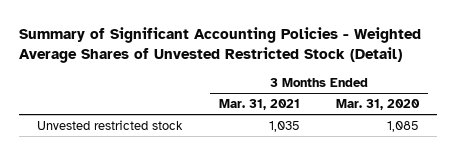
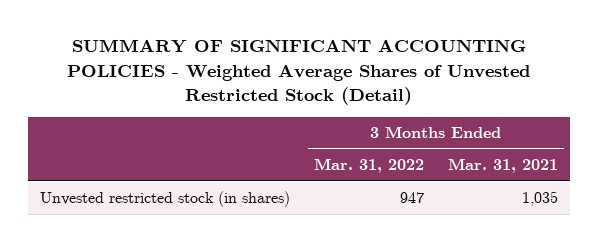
[19,27,422,63] Summary of Significant Accounting Policies - Weighted Average Shares of Unvested Restricted Stock (Detail) -> [67,39,531,106] SUMMARY OF SIGNIFICANT ACCOUNTING POLICIES - Weighted Average Shares of Unvested Restricted Stock (Detail)
[335,98,420,110] Mar. 31, 2020 -> none
none -> [314,158,425,174] Mar. 31, 2022
[37,119,184,130] Unvested restricted stock -> [40,191,291,208] Unvested restricted stock (in shares)

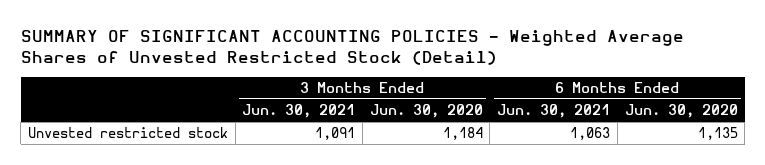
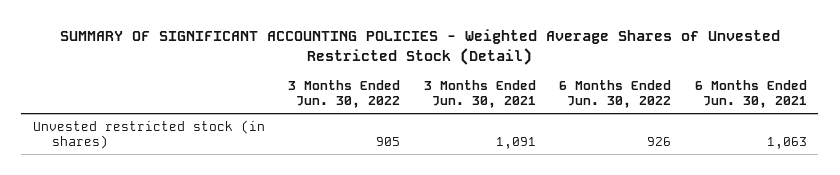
[369,104,483,119] Jun. 30, 2020 -> none
[624,104,738,119] Jun. 30, 2020 -> none
none -> [288,80,401,109] 3 Months Ended Jun. 30, 2022
none -> [559,80,672,109] 6 Months Ended Jun. 30, 2022
[27,127,228,139] Unvested restricted stock -> [32,119,265,149] Unvested restricted stock (in shares)

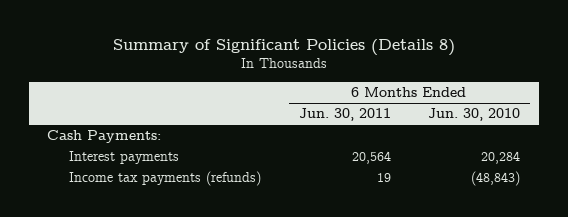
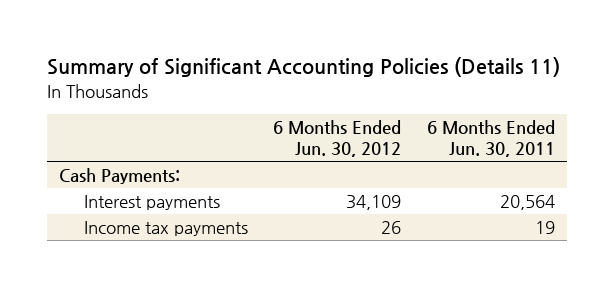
[112,38,455,56] Summary of Significant Policies (Details 8) -> [46,57,560,78] Summary of Significant Accounting Policies (Details 11)
[428,108,521,122] Jun. 30, 2010 -> none
none -> [273,119,402,158] 6 Months Ended Jun. 30, 2012
[69,171,262,187] Income tax payments (refunds) -> [84,221,249,237] Income tax payments

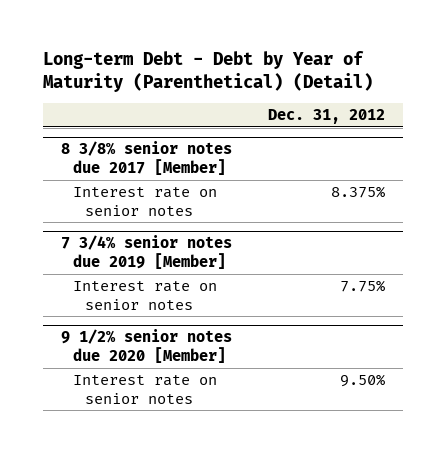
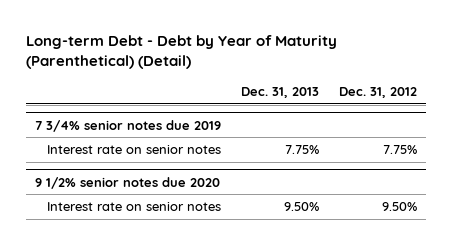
none -> [241,86,320,98] Dec. 31, 2013
[60,141,232,175] 8 3/8% senior notes due 2017 [Member] -> none
[72,186,217,216] Interest rate on senior notes -> none
[60,235,232,269] 7 3/4% senior notes due 2019 [Member] -> [35,119,222,132] 7 3/4% senior notes due 2019
[60,329,232,363] 9 1/2% senior notes due 2020 [Member] -> [35,176,221,189] 9 1/2% senior notes due 2020

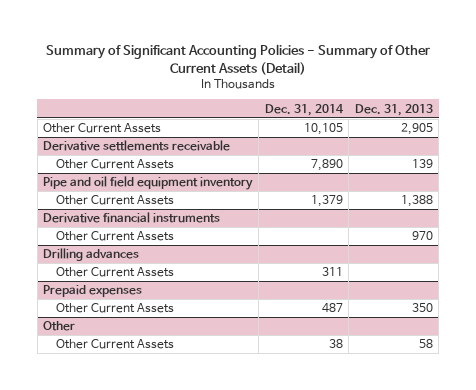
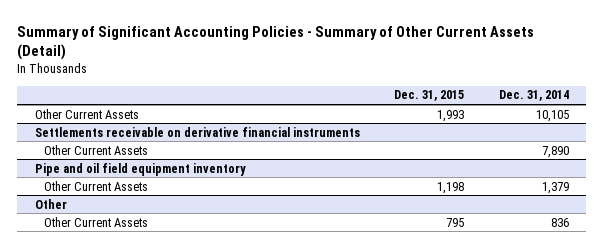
[354,103,433,116] Dec. 31, 2013 -> none
none -> [394,90,465,102] Dec. 31, 2015
[43,140,231,152] Derivative settlements receivable -> [34,126,360,137] Settlements receivable on derivative financial instruments
[43,212,221,224] Derivative financial instruments -> none
[56,231,175,242] Other Current Assets -> none
[43,248,140,262] Drilling advances -> none
[56,267,175,278] Other Current Assets -> none
[43,285,143,298] Prepaid expenses -> none
[56,303,175,314] Other Current Assets -> none
[328,339,343,349] 38 -> [550,217,569,227] 836

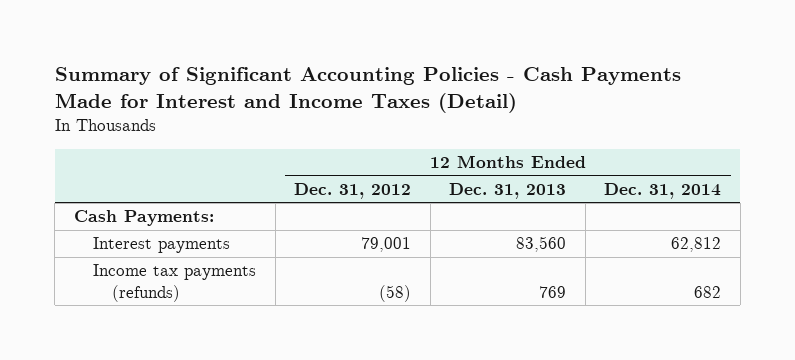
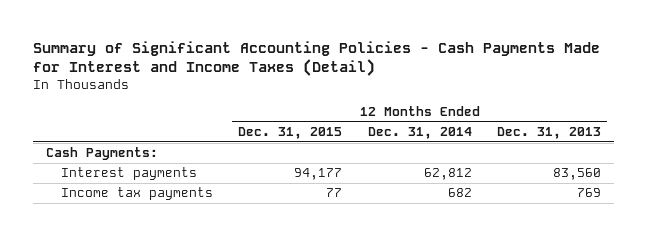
[294,182,412,199] Dec. 31, 2012 -> none
none -> [238,126,343,139] Dec. 31, 2015
[93,264,257,302] Income tax payments (refunds) -> [60,187,213,201] Income tax payments

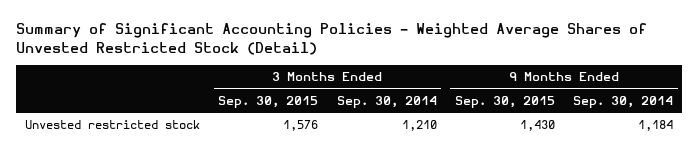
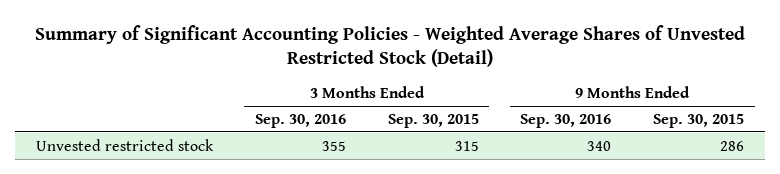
[336,95,437,108] Sep. 30, 2014 -> none
[573,95,674,108] Sep. 30, 2014 -> none
none -> [254,113,346,128] Sep. 30, 2016
none -> [520,113,612,128] Sep. 30, 2016
[283,120,319,132] 1,576 -> [454,140,479,151] 315
[519,120,555,132] 1,430 -> [720,140,745,151] 286

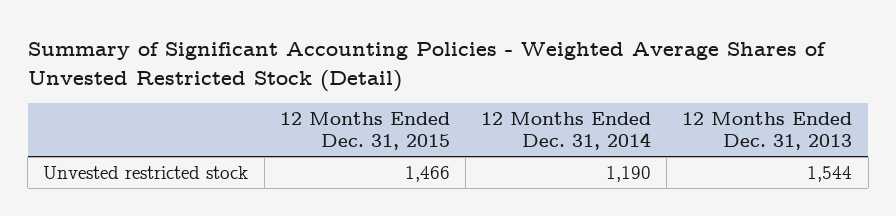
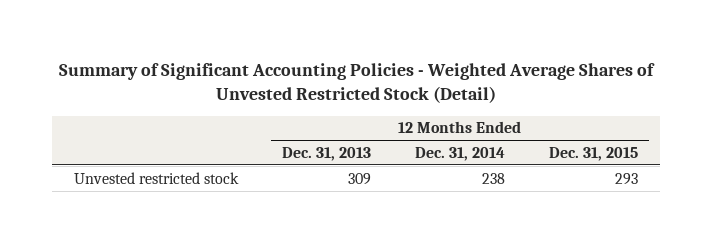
[404,165,450,182] 1,466 -> [615,172,639,185] 293
[606,165,652,182] 1,190 -> [482,172,506,184] 238
[807,165,853,182] 1,544 -> [348,172,372,185] 309

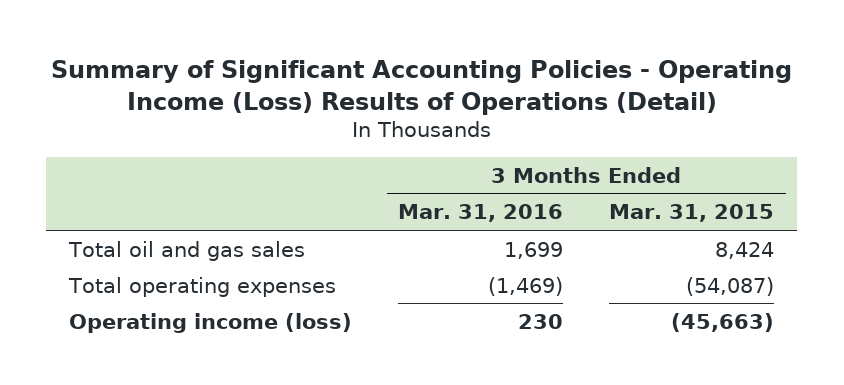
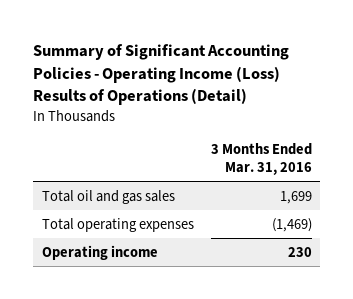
[609,204,775,223] Mar. 31, 2015 -> none
[69,312,353,333] Operating income (loss) -> [41,244,158,260] Operating income

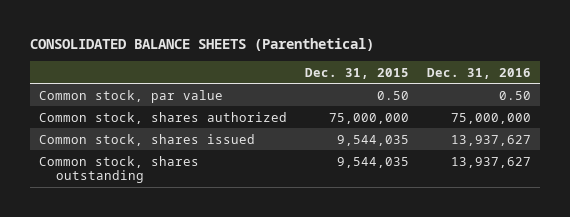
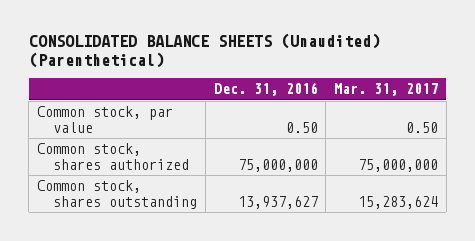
[29,37,374,51] CONSOLIDATED BALANCE SHEETS (Parenthetical) -> [28,33,380,68] CONSOLIDATED BALANCE SHEETS (Unaudited) (Parenthetical)
[304,67,409,79] Dec. 31, 2015 -> none
none -> [334,83,439,97] Mar. 31, 2017
[38,133,255,146] Common stock, shares issued -> none

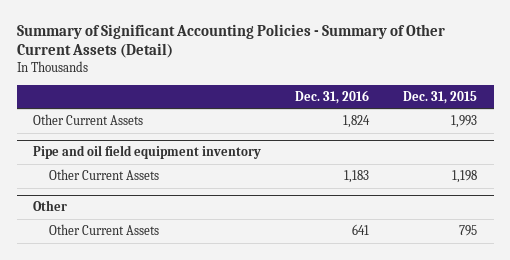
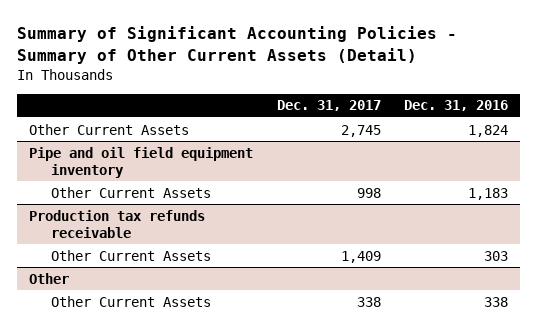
[403,90,478,104] Dec. 31, 2015 -> none
none -> [276,100,381,112] Dec. 31, 2017
none -> [29,209,206,238] Production tax refunds receivable
none -> [51,249,212,261] Other Current Assets
[352,224,370,236] 641 -> [484,296,509,307] 338

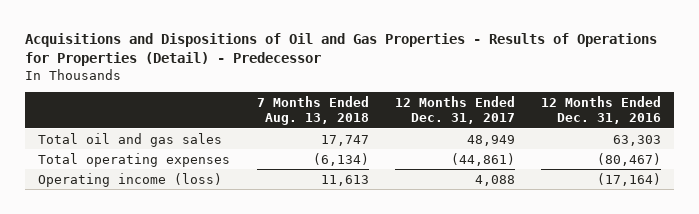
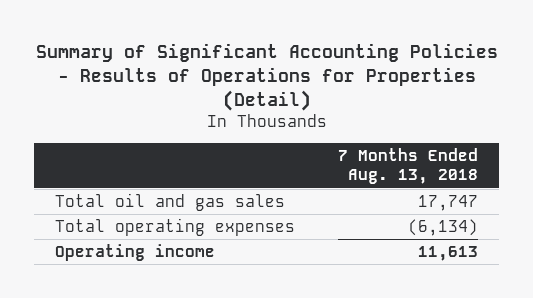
[25,33,658,67] Acquisitions and Dispositions of Oil and Gas Properties - Results of Operations for Properties (Detail) - Predecessor -> [35,42,498,112] Summary of Significant Accounting Policies - Results of Operations for Properties (Detail)
[394,96,515,125] 12 Months Ended Dec. 31, 2017 -> none
[541,96,662,125] 12 Months Ended Dec. 31, 2016 -> none
[38,172,223,187] Operating income (loss) -> [55,244,216,262] Operating income

